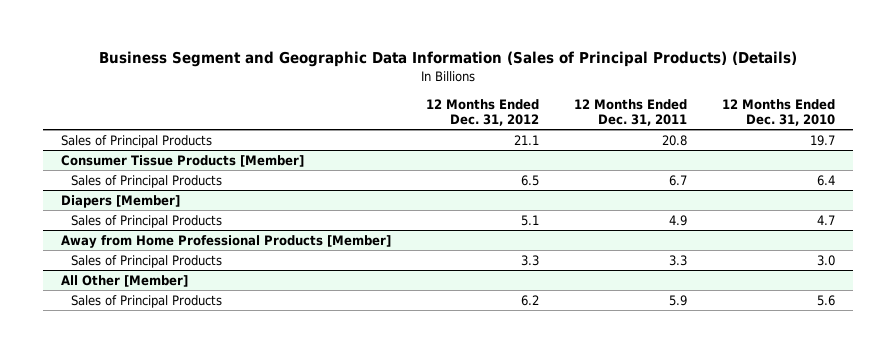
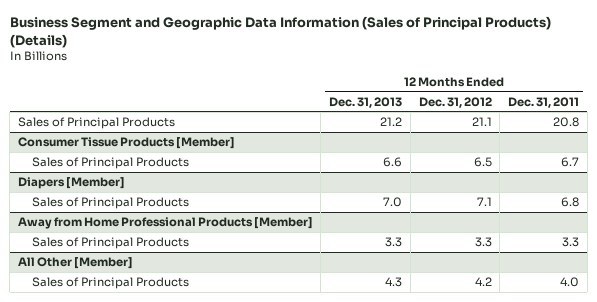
[722,98,836,127] 12 Months Ended Dec. 31, 2010 -> none
none -> [329,96,403,108] Dec. 31, 2013
[521,214,540,226] 5.1 -> [476,197,492,207] 7.1
[669,214,688,226] 4.9 -> [560,197,579,208] 6.8
[521,294,540,306] 6.2 -> [474,277,492,287] 4.2
[669,294,688,306] 5.9 -> [559,277,579,288] 4.0

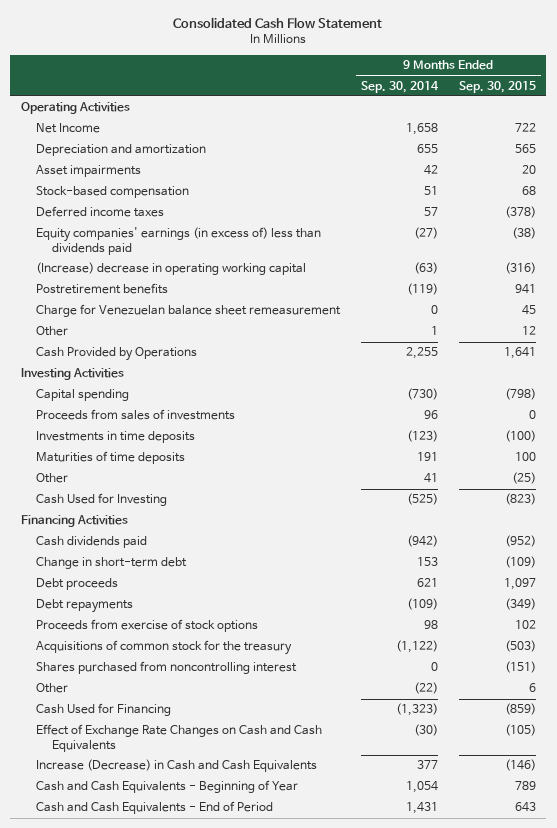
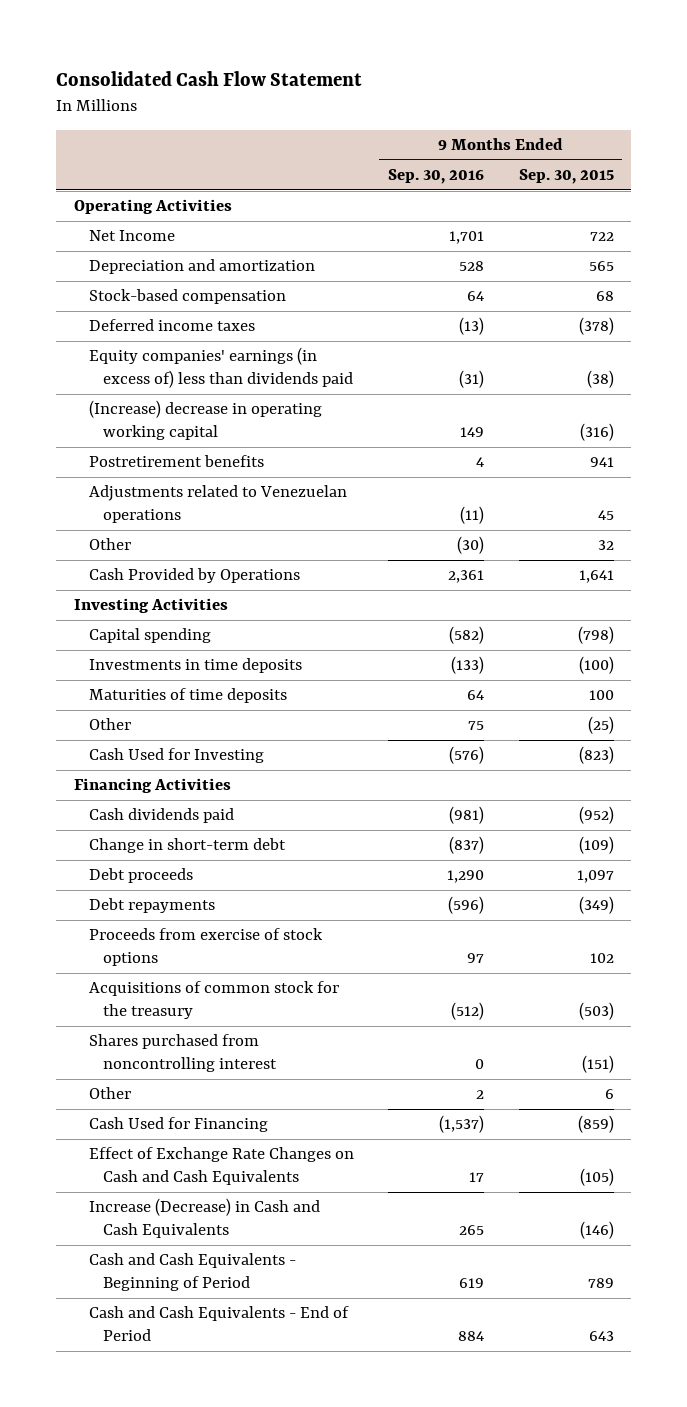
[361,80,440,93] Sep. 30, 2014 -> none
none -> [388,168,485,184] Sep. 30, 2016
[36,165,142,178] Asset impairments -> none
[36,304,342,318] Charge for Venezuelan balance sheet remeasurement -> [88,485,347,524] Adjustments related to Venezuelan operations
[521,326,536,336] 12 -> [597,540,614,551] 32
[36,409,236,421] Proceeds from sales of investments -> none
[36,780,299,794] Cash and Cash Equivalents - Beginning of Year -> [88,1253,296,1292] Cash and Cash Equivalents - Beginning of Period

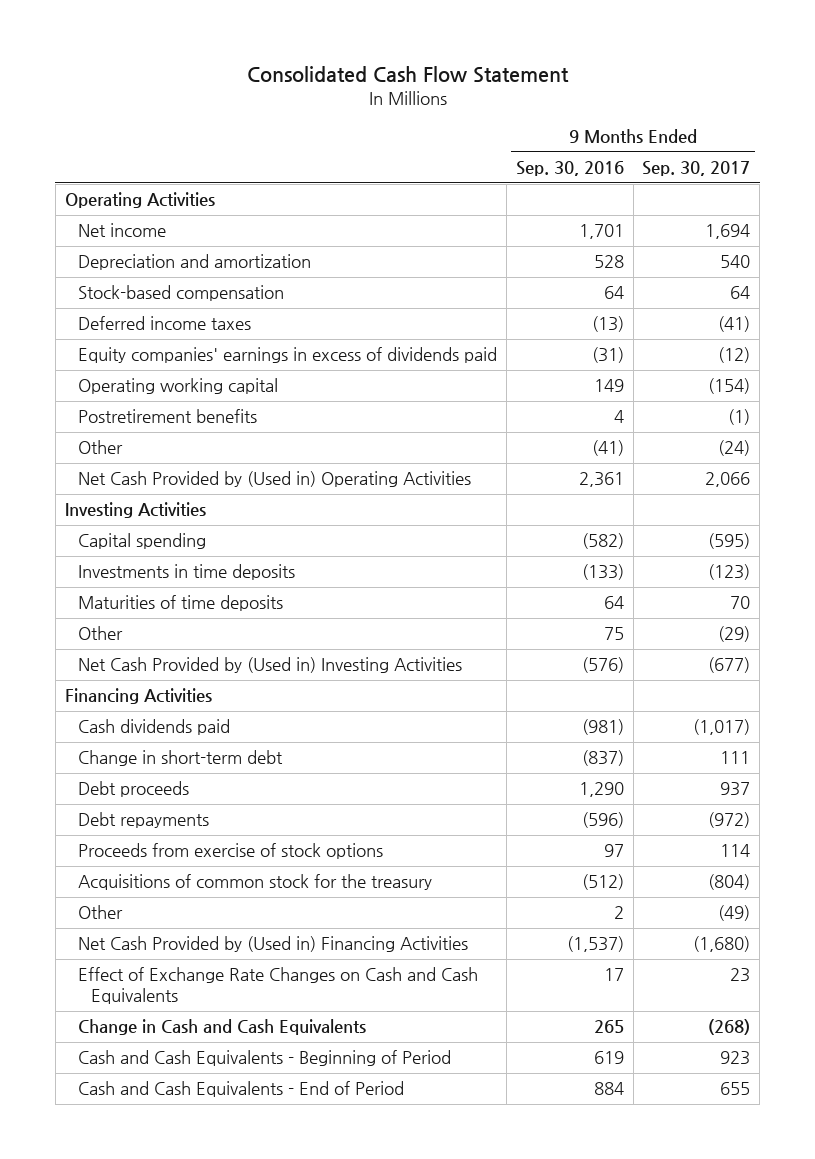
[518,168,614,184] Sep. 30, 2015 -> none
none -> [642,161,751,177] Sep. 30, 2017
[88,230,175,242] Net Income -> [77,223,166,238] Net income
[88,347,354,389] Equity companies' earnings (in excess of) less than dividends paid -> [77,347,497,364] Equity companies' earnings in excess of dividends paid
[88,400,322,441] (Increase) decrease in operating working capital -> [77,378,278,395] Operating working capital
[88,485,347,524] Adjustments related to Venezuelan operations -> none
[457,536,485,555] (30) -> [591,440,624,457] (41)
[88,568,300,584] Cash Provided by Operations -> [77,471,471,488] Net Cash Provided by (Used in) Operating Activities
[88,748,264,764] Cash Used for Investing -> [77,657,462,674] Net Cash Provided by (Used in) Investing Activities
[88,1034,278,1073] Shares purchased from noncontrolling interest -> none
[88,1117,268,1133] Cash Used for Financing -> [77,936,468,953] Net Cash Provided by (Used in) Financing Activities
[88,1198,320,1239] Increase (Decrease) in Cash and Cash Equivalents -> [77,1019,366,1036] Change in Cash and Cash Equivalents

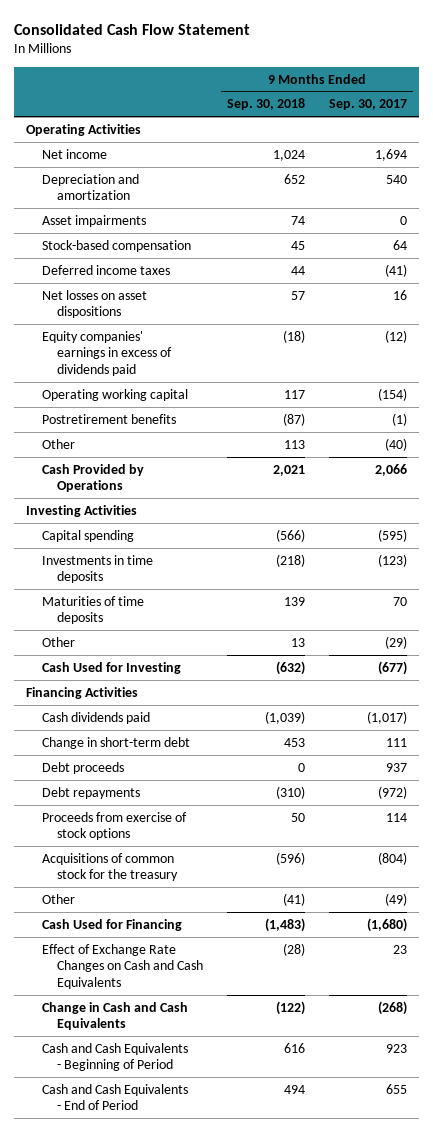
[515,161,624,177] Sep. 30, 2016 -> none
none -> [226,98,305,111] Sep. 30, 2018
none -> [41,214,146,227] Asset impairments
none -> [41,289,147,319] Net losses on asset dispositions
[718,440,751,457] (24) -> [384,437,407,451] (40)
[77,471,471,488] Net Cash Provided by (Used in) Operating Activities -> [41,463,144,493] Cash Provided by Operations
[77,657,462,674] Net Cash Provided by (Used in) Investing Activities -> [41,661,181,674] Cash Used for Investing
[77,936,468,953] Net Cash Provided by (Used in) Financing Activities -> [41,918,182,931] Cash Used for Financing

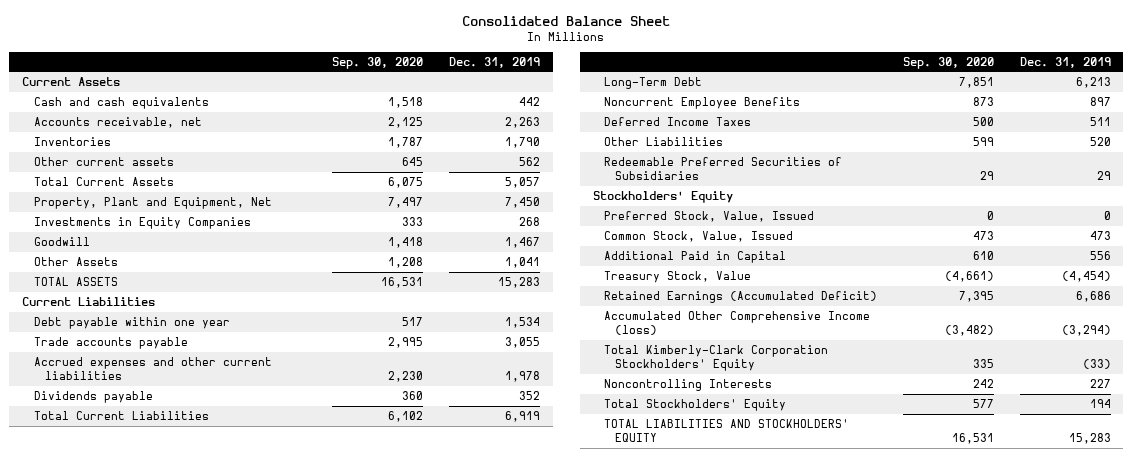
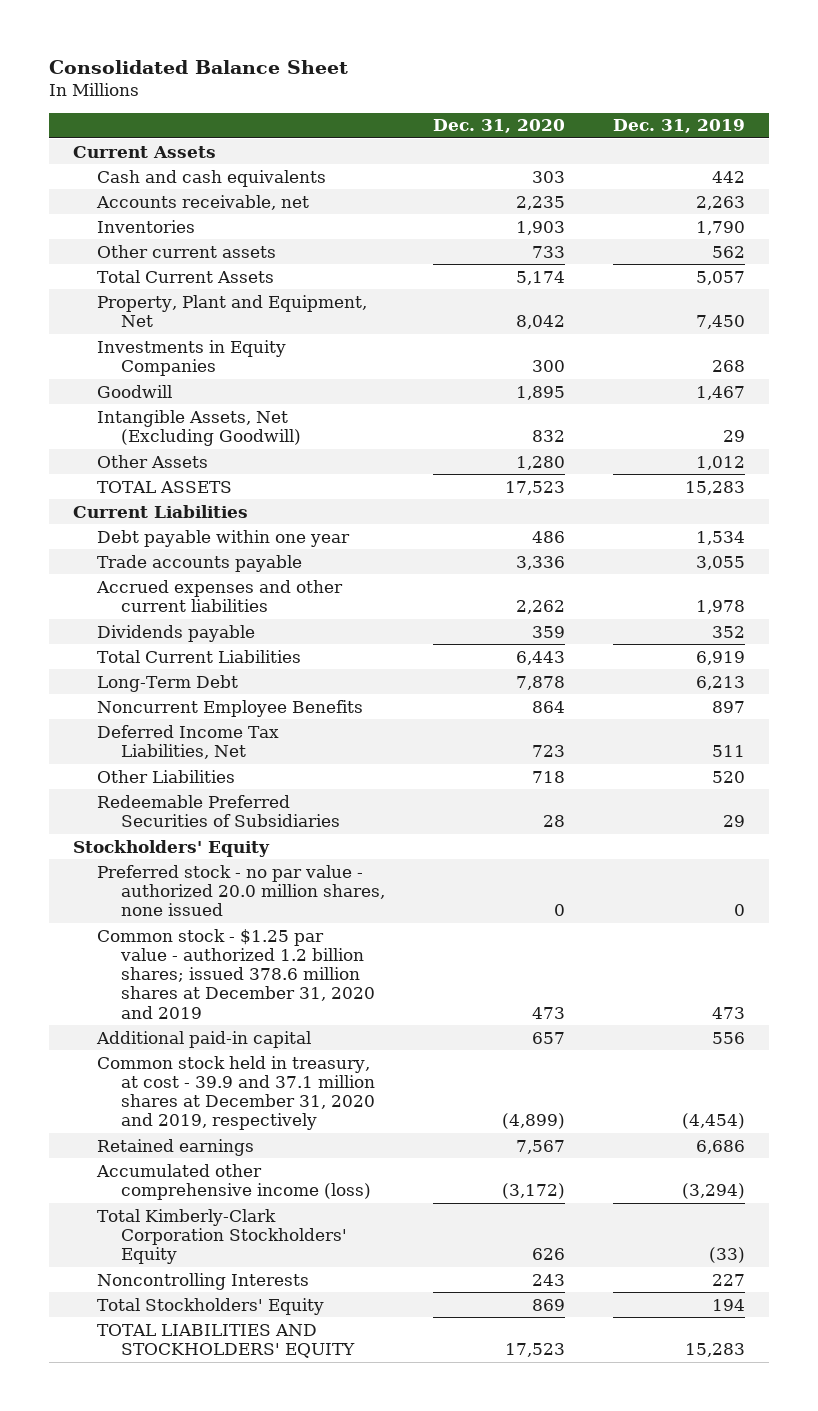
[332,56,424,69] Sep. 30, 2020 -> none
none -> [432,119,565,134] Dec. 31, 2020
none -> [96,409,301,446] Intangible Assets, Net (Excluding Goodwill)
[505,256,541,268] 1,041 -> [696,455,746,470] 1,012
[604,116,752,126] Deferred Income Taxes -> [96,724,279,759] Deferred Income Tax Liabilities, Net
[604,210,815,222] Preferred Stock, Value, Issued -> [96,864,385,917] Preferred stock - no par value - authorized 20.0 million shares, none issued
[604,230,794,242] Common Stock, Value, Issued -> [96,928,375,1019] Common stock - $1.25 par value - authorized 1.2 billion shares; issued 378.6 million shares at December 31, 2020 and 2019
[604,250,787,263] Additional Paid in Capital -> [95,1030,311,1048] Additional paid-in capital
[604,270,752,283] Treasury Stock, Value -> [96,1055,375,1131] Common stock held in treasury, at cost - 39.9 and 37.1 million shares at December 31, 2020 and 2019, respectively
[604,290,878,303] Retained Earnings (Accumulated Deficit) -> [96,1138,254,1156] Retained earnings
[604,310,871,335] Accumulated Other Comprehensive Income (loss) -> [95,1163,371,1200] Accumulated other comprehensive income (loss)

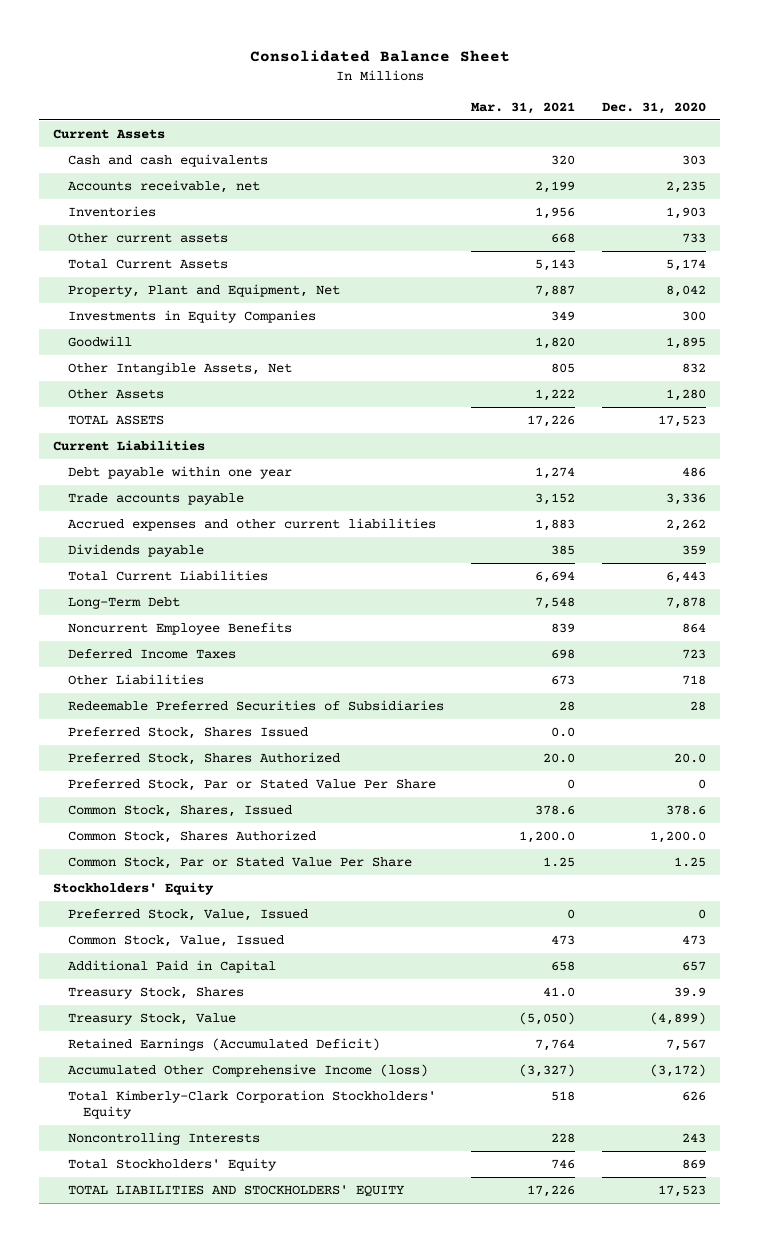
[613,119,746,134] Dec. 31, 2019 -> none
none -> [471,101,576,114] Mar. 31, 2021
[96,409,301,446] Intangible Assets, Net (Excluding Goodwill) -> [68,361,293,375] Other Intangible Assets, Net
[96,724,279,759] Deferred Income Tax Liabilities, Net -> [68,648,237,659] Deferred Income Taxes
none -> [68,726,309,739] Preferred Stock, Shares Issued
none -> [68,751,341,765] Preferred Stock, Shares Authorized
none -> [68,778,437,791] Preferred Stock, Par or Stated Value Per Share
none -> [68,804,293,817] Common Stock, Shares, Issued
none -> [68,829,317,843] Common Stock, Shares Authorized
none -> [68,856,413,869] Common Stock, Par or Stated Value Per Share
[96,864,385,917] Preferred stock - no par value - authorized 20.0 million shares, none issued -> [68,908,309,921] Preferred Stock, Value, Issued
[96,928,375,1019] Common stock - $1.25 par value - authorized 1.2 billion shares; issued 378.6 million shares at December 31, 2020 and 2019 -> [68,934,285,947] Common Stock, Value, Issued
[95,1030,311,1048] Additional paid-in capital -> [68,959,277,973] Additional Paid in Capital
none -> [68,986,245,999] Treasury Stock, Shares
[96,1055,375,1131] Common stock held in treasury, at cost - 39.9 and 37.1 million shares at December 31, 2020 and 2019, respectively -> [68,1012,237,1025] Treasury Stock, Value
[96,1138,254,1156] Retained earnings -> [68,1037,381,1051] Retained Earnings (Accumulated Deficit)
[95,1163,371,1200] Accumulated other comprehensive income (loss) -> [68,1063,429,1077] Accumulated Other Comprehensive Income (loss)

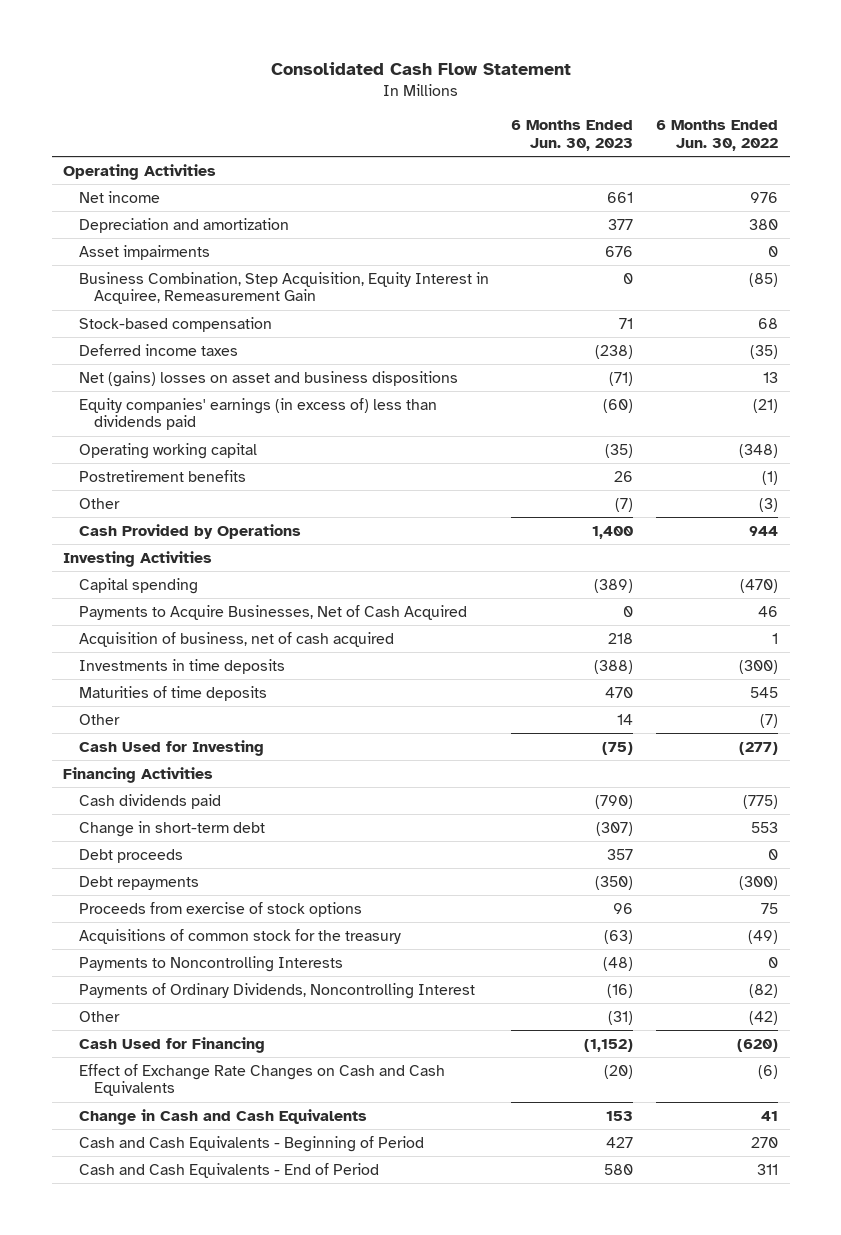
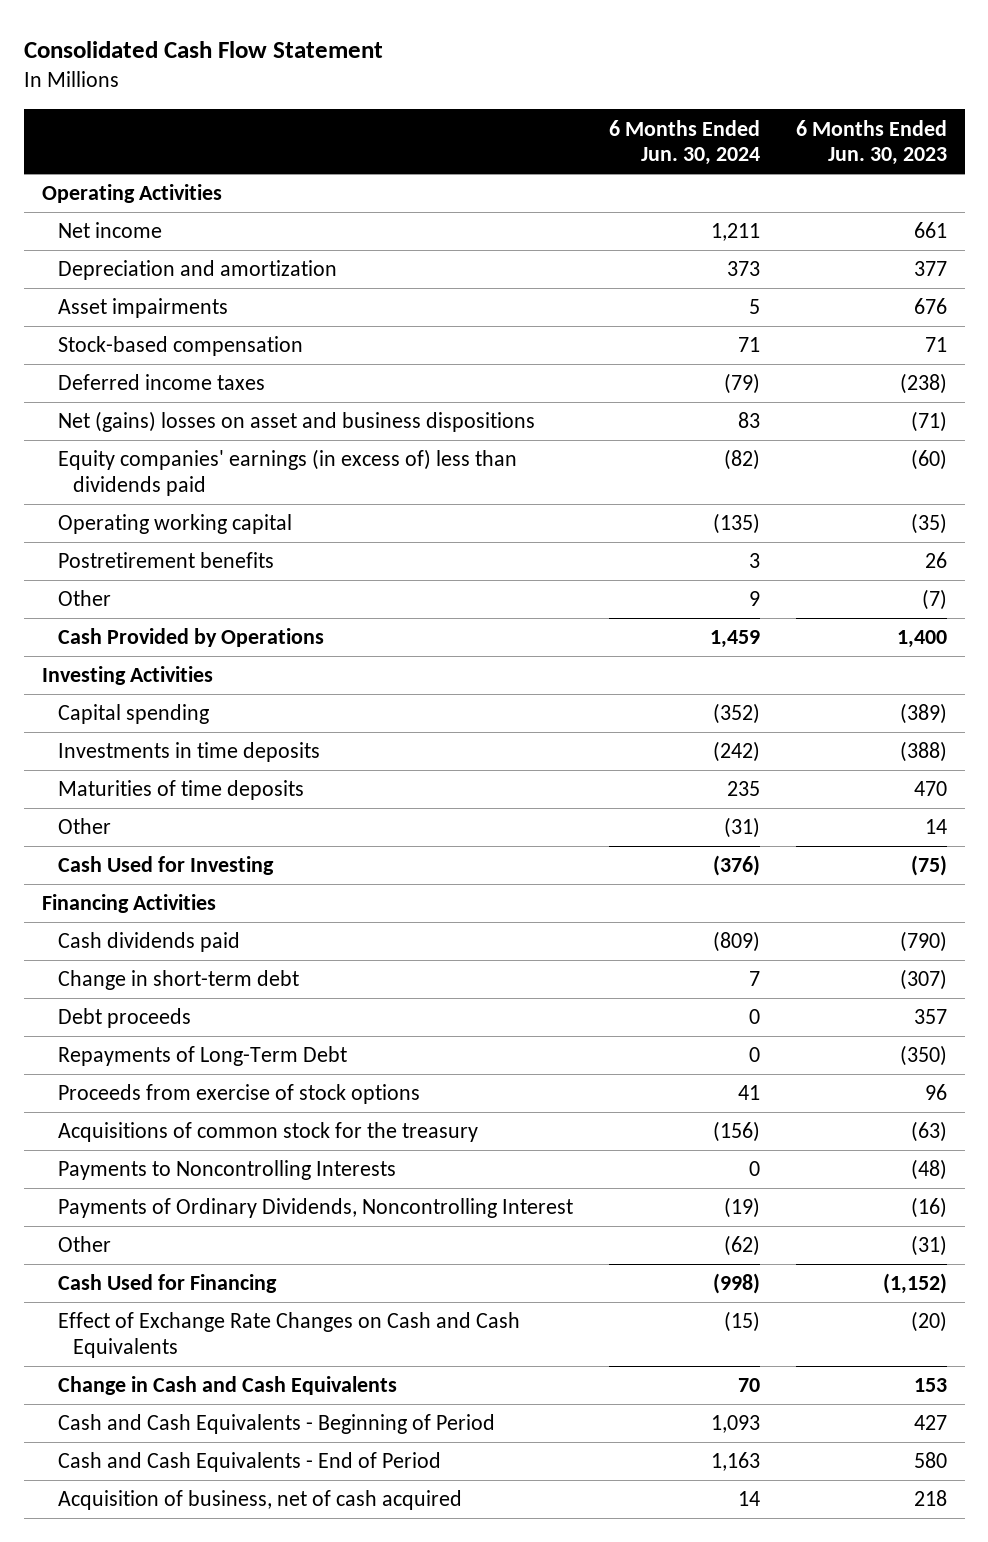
[656,120,779,151] 6 Months Ended Jun. 30, 2022 -> none
none -> [608,119,760,166] 6 Months Ended Jun. 30, 2024
[78,271,489,305] Business Combination, Step Acquisition, Equity Interest in Acquiree, Remeasurement Gain -> none
[78,604,467,620] Payments to Acquire Businesses, Net of Cash Acquired -> none
[78,875,199,890] Debt repayments -> [57,1046,347,1067] Repayments of Long-Term Debt
[78,631,394,647] Acquisition of business, net of cash acquired -> [57,1490,462,1511] Acquisition of business, net of cash acquired

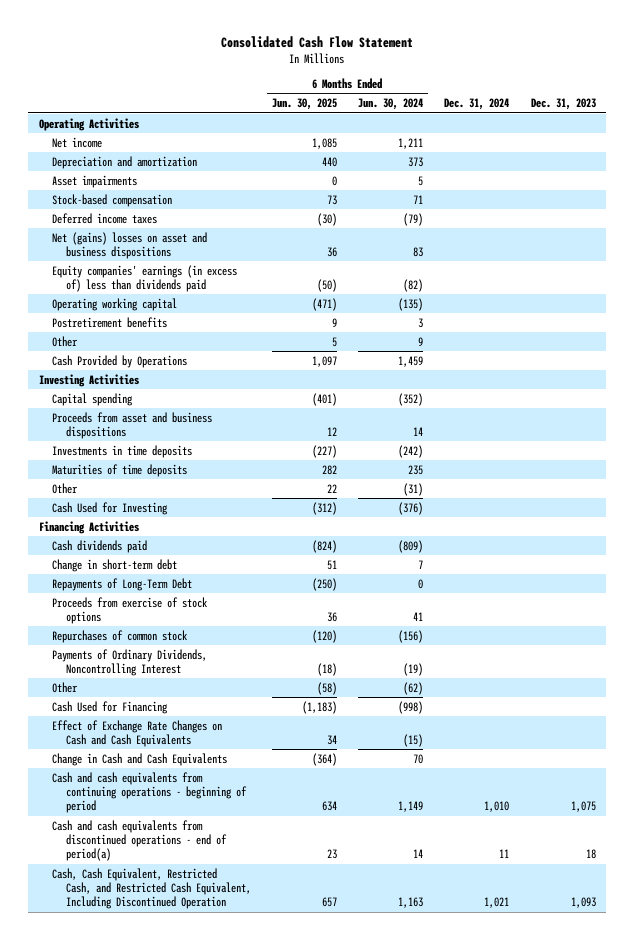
[795,119,947,166] 6 Months Ended Jun. 30, 2023 -> none
none -> [271,98,337,111] Jun. 30, 2025
none -> [444,98,510,111] Dec. 31, 2024
none -> [530,98,596,111] Dec. 31, 2023
none -> [52,411,213,440] Proceeds from asset and business dispositions
[57,1008,191,1029] Debt proceeds -> none
[57,1160,396,1181] Payments to Noncontrolling Interests -> none
[57,1122,478,1143] Acquisitions of common stock for the treasury -> [52,629,189,643] Repurchases of common stock
[57,1490,462,1511] Acquisition of business, net of cash acquired -> none
[57,1414,495,1435] Cash and Cash Equivalents - Beginning of Period -> [52,771,247,814] Cash and cash equivalents from continuing operations - beginning of period
[710,1415,760,1434] 1,093 -> [398,801,424,813] 1,149
none -> [52,819,227,862] Cash and cash equivalents from discontinued operations - end of period(a)
[57,1452,441,1473] Cash and Cash Equivalents - End of Period -> [52,867,251,910] Cash, Cash Equivalent, Restricted Cash, and Restricted Cash Equivalent, Including Discontinued Operation

